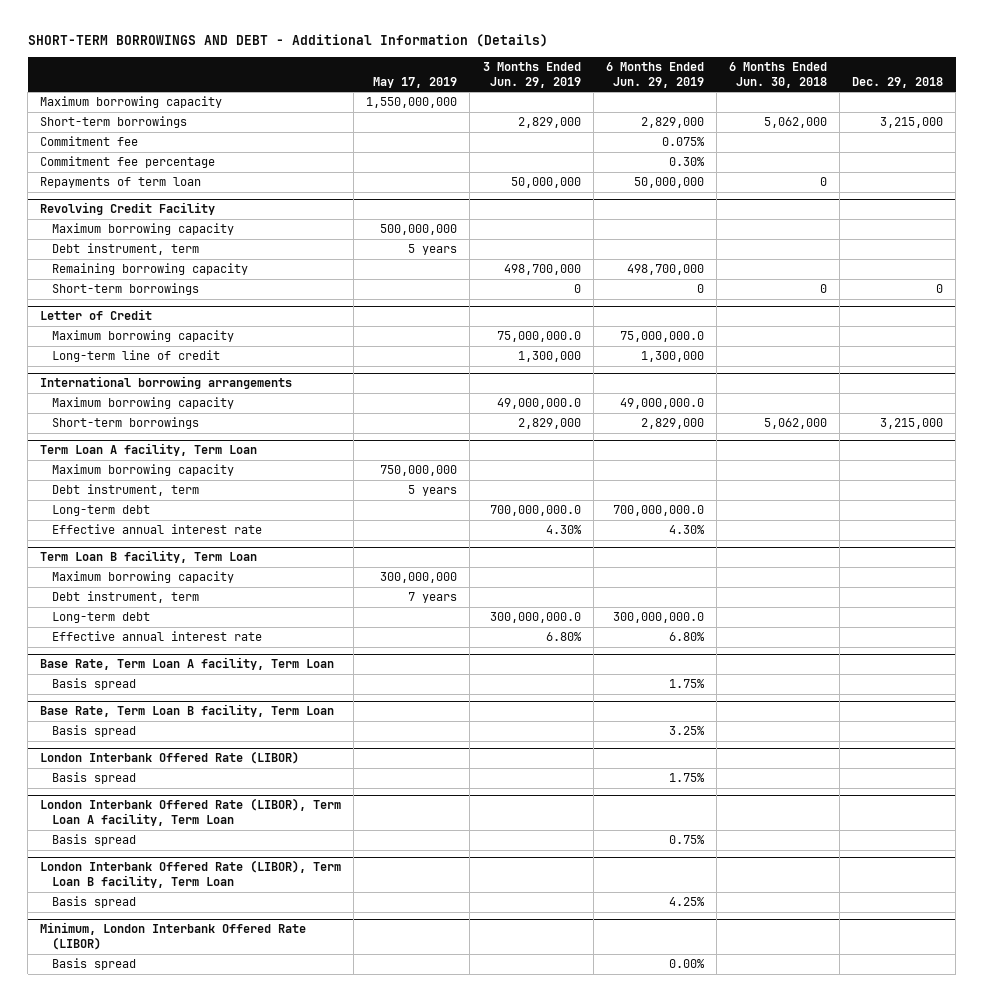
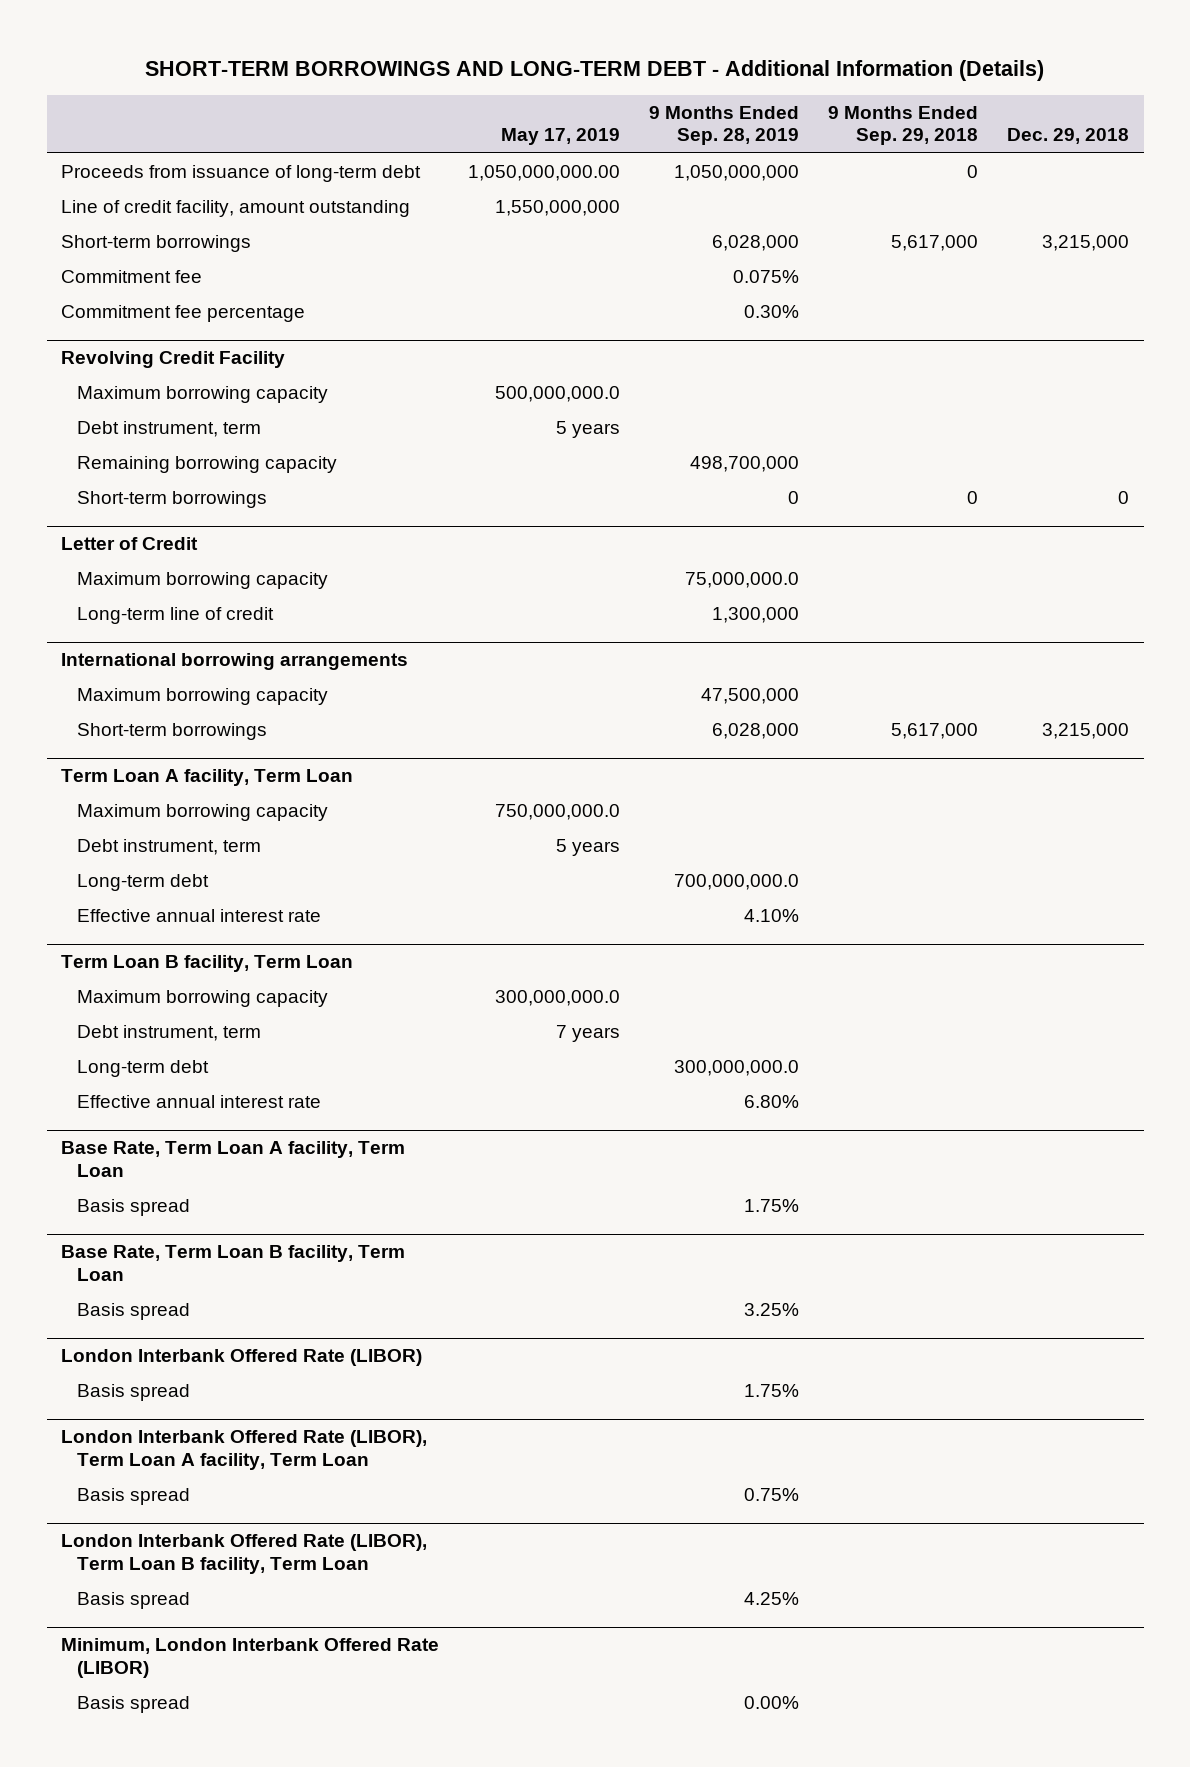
[27,34,548,48] SHORT-TERM BORROWINGS AND DEBT - Additional Information (Details) -> [145,60,1045,82] SHORT-TERM BORROWINGS AND LONG-TERM DEBT - Additional Information (Details)
[482,61,581,88] 3 Months Ended Jun. 29, 2019 -> none
[605,61,704,88] 6 Months Ended Jun. 29, 2019 -> none
[728,61,827,88] 6 Months Ended Jun. 30, 2018 -> none
none -> [649,105,800,146] 9 Months Ended Sep. 28, 2019
none -> [828,105,979,146] 9 Months Ended Sep. 29, 2018
none -> [61,165,422,183] Proceeds from issuance of long-term debt
[40,95,223,108] Maximum borrowing capacity -> [61,200,411,218] Line of credit facility, amount outstanding
[40,176,202,188] Repayments of term loan -> none
[380,223,458,235] 500,000,000 -> [495,386,621,403] 500,000,000.0
[380,464,458,476] 750,000,000 -> [495,804,621,821] 750,000,000.0
[380,571,458,583] 300,000,000 -> [495,990,621,1007] 300,000,000.0

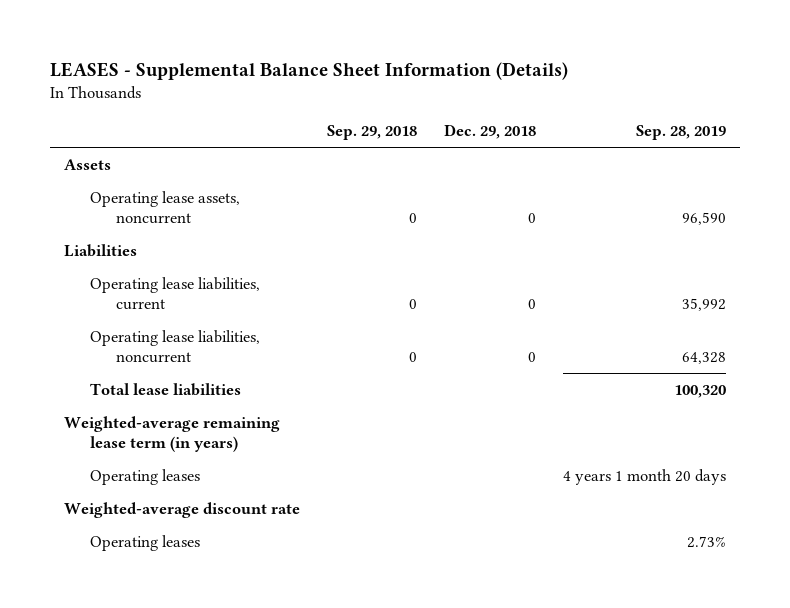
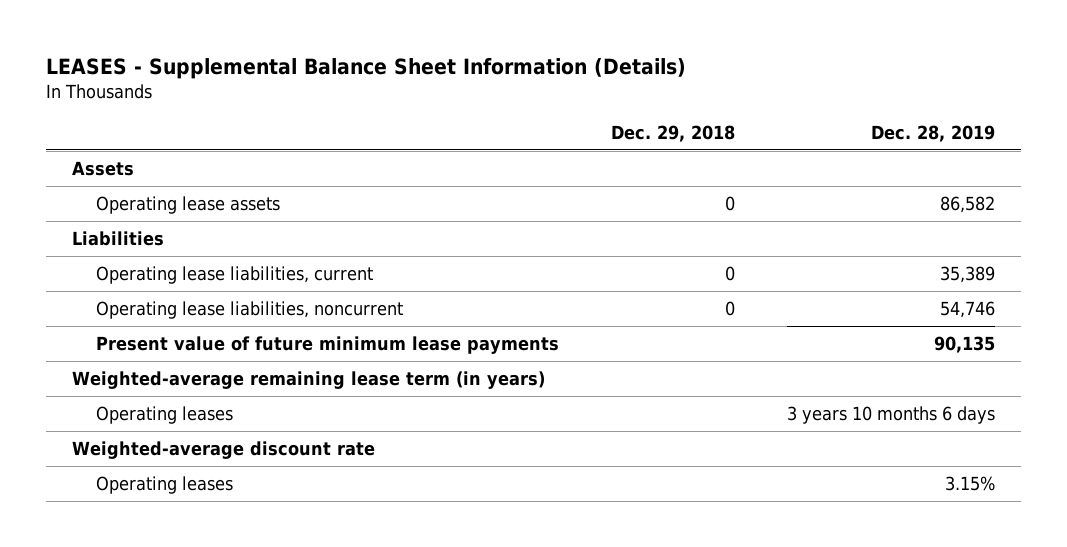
[327,125,418,141] Sep. 29, 2018 -> none
[636,125,727,141] Sep. 28, 2019 -> none
none -> [870,125,995,143] Dec. 28, 2019
[89,190,240,224] Operating lease assets, noncurrent -> [96,195,281,214] Operating lease assets
[89,382,241,396] Total lease liabilities -> [96,335,560,354] Present value of future minimum lease payments

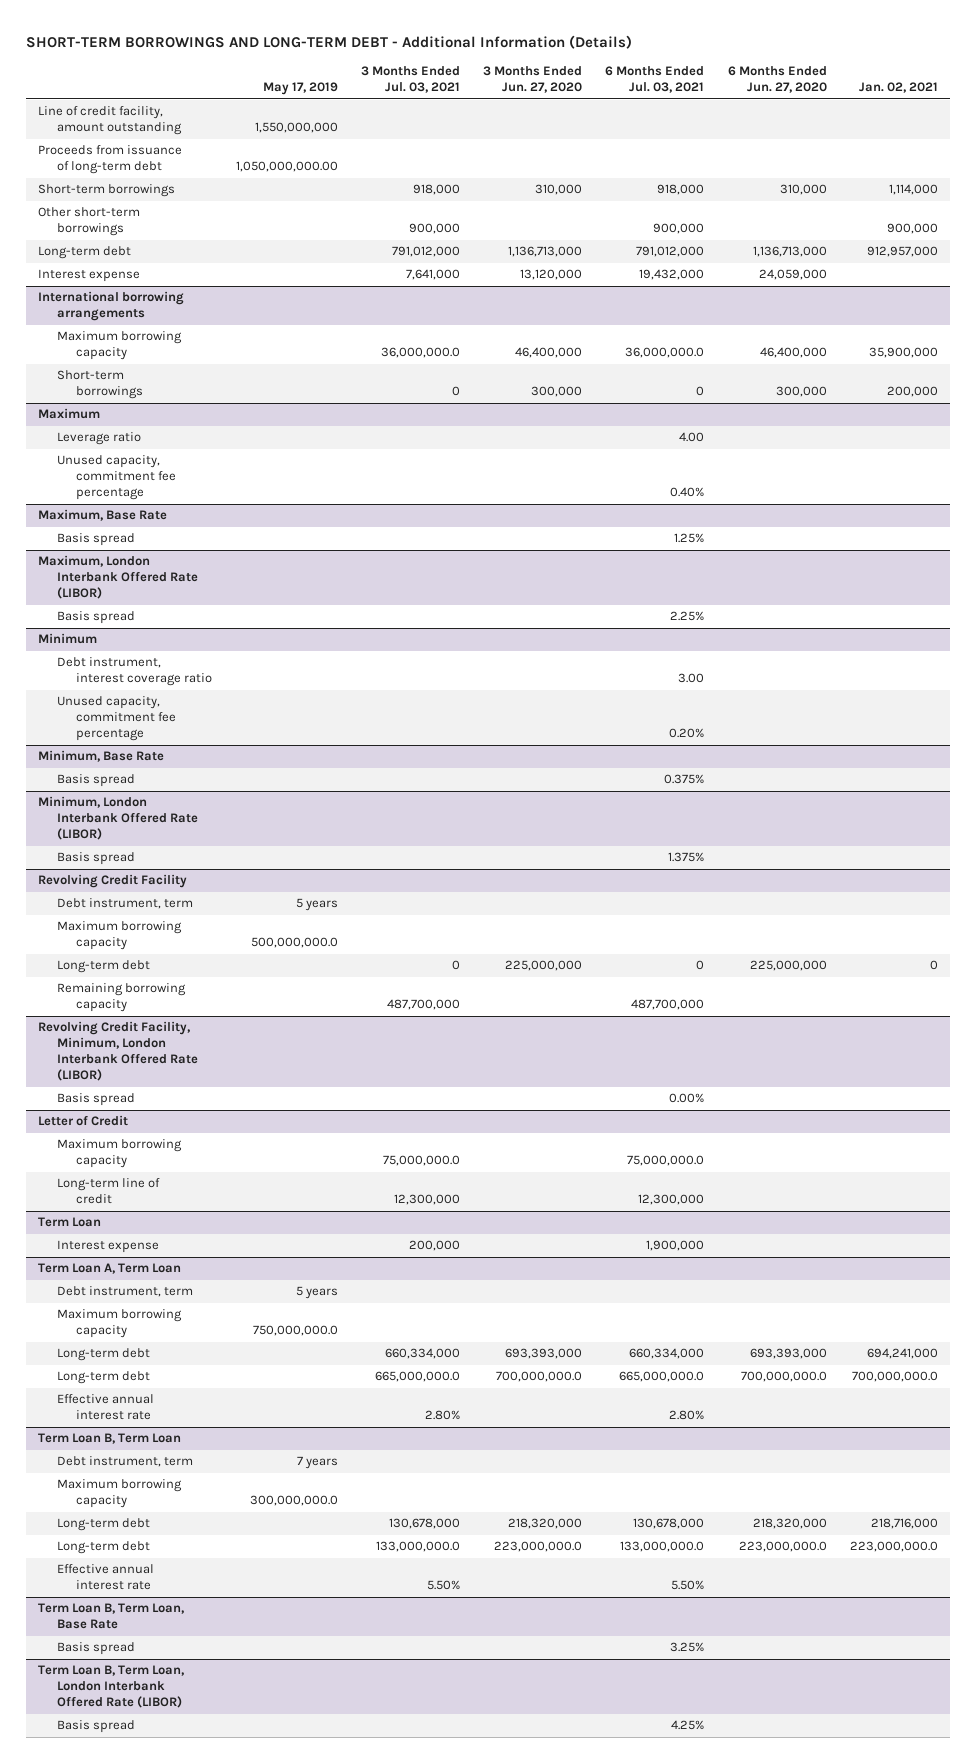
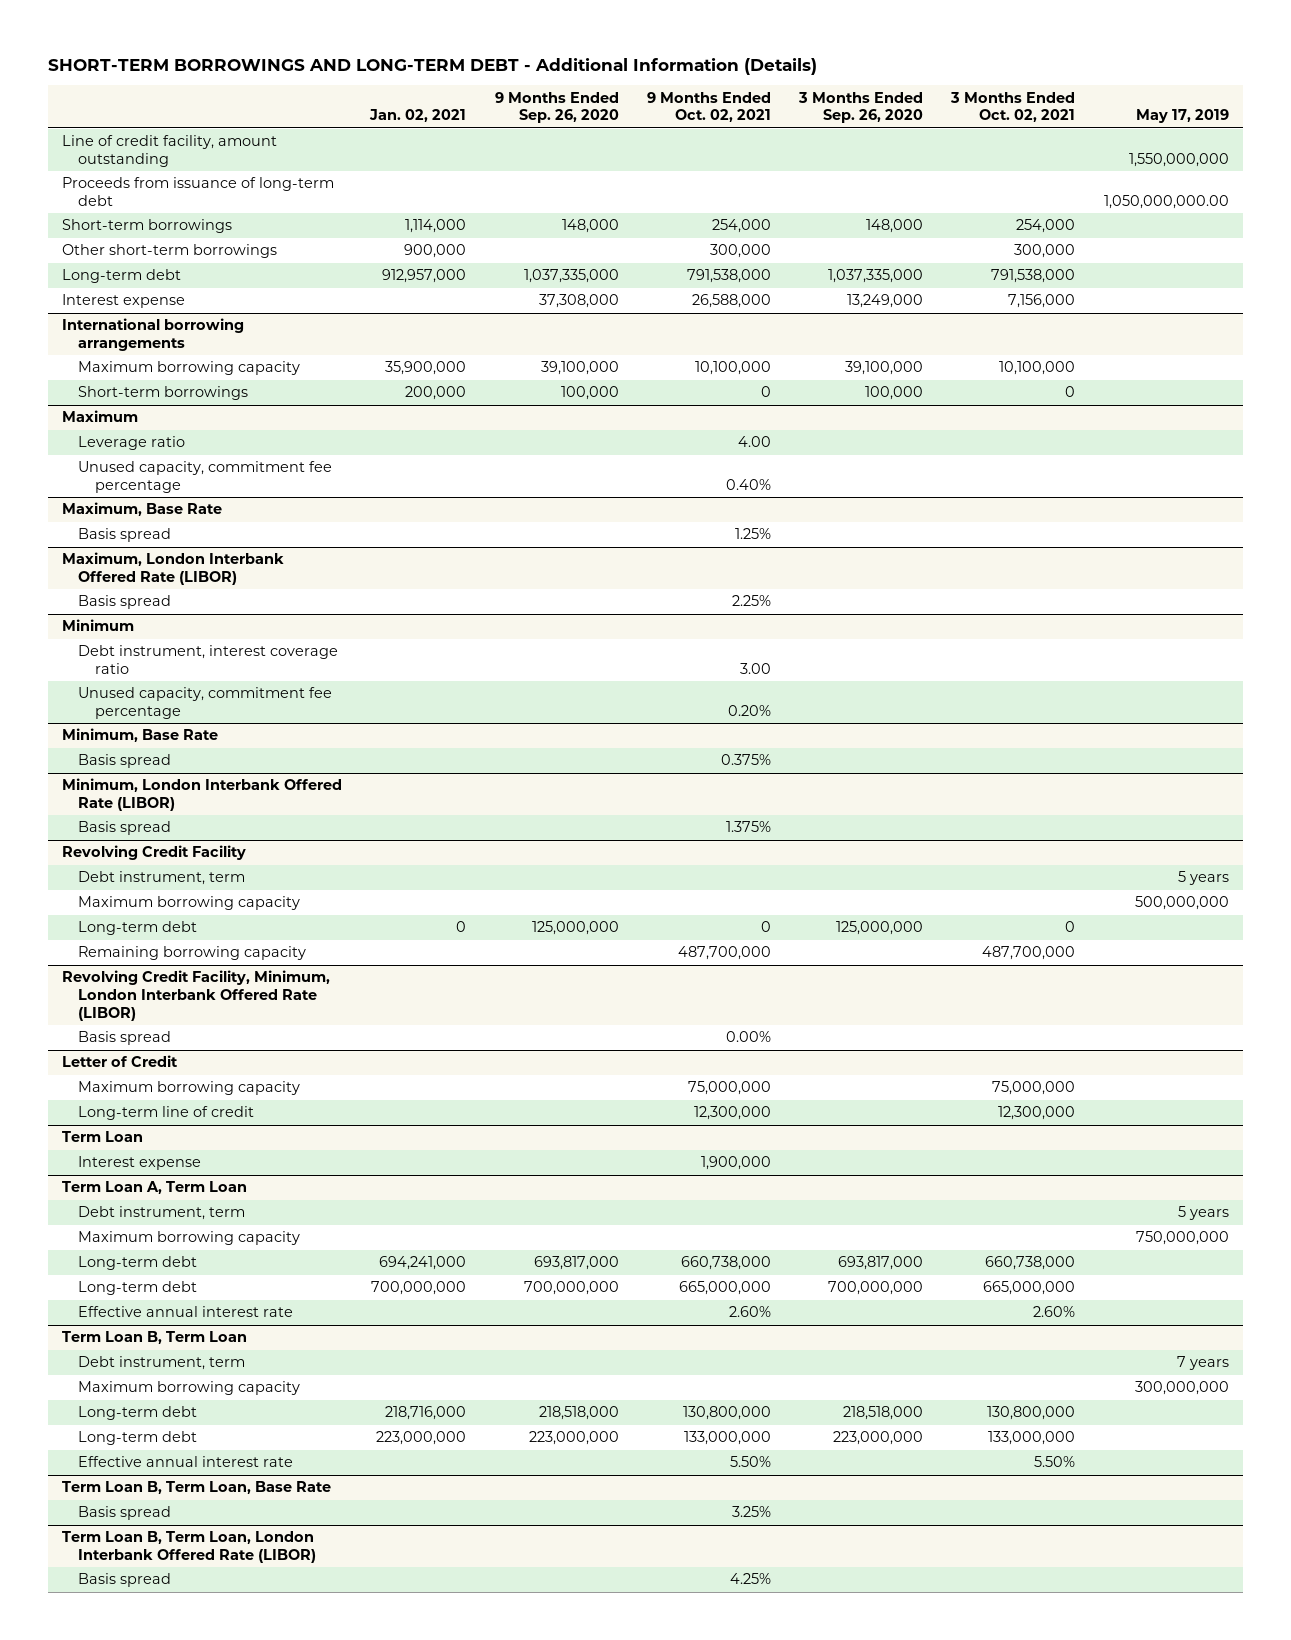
[360,66,460,94] 3 Months Ended Jul. 03, 2021 -> none
[483,66,583,94] 3 Months Ended Jun. 27, 2020 -> none
[605,66,705,94] 6 Months Ended Jul. 03, 2021 -> none
[727,66,827,94] 6 Months Ended Jun. 27, 2020 -> none
none -> [494,91,619,124] 9 Months Ended Sep. 26, 2020
none -> [646,91,771,123] 9 Months Ended Oct. 02, 2021
none -> [798,91,924,124] 3 Months Ended Sep. 26, 2020
none -> [950,91,1076,123] 3 Months Ended Oct. 02, 2021
[250,937,338,949] 500,000,000.0 -> [1134,896,1229,911] 500,000,000
[252,1325,338,1337] 750,000,000.0 -> [1135,1231,1229,1246] 750,000,000
[851,1371,938,1383] 700,000,000.0 -> [371,1281,467,1296] 700,000,000
[249,1495,338,1507] 300,000,000.0 -> [1134,1381,1229,1396] 300,000,000
[849,1541,938,1553] 223,000,000.0 -> [376,1431,467,1446] 223,000,000

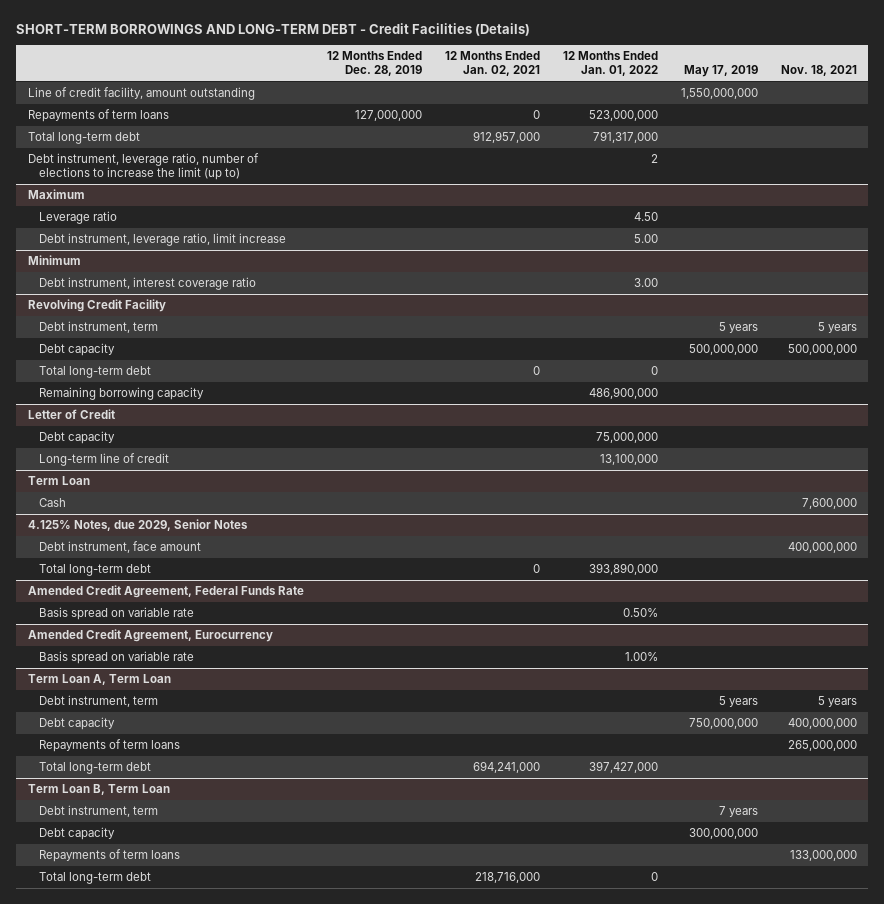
[47,57,817,75] SHORT-TERM BORROWINGS AND LONG-TERM DEBT - Additional Information (Details) -> [16,22,531,36] SHORT-TERM BORROWINGS AND LONG-TERM DEBT - Credit Facilities (Details)
[369,109,467,123] Jan. 02, 2021 -> none
[494,91,619,124] 9 Months Ended Sep. 26, 2020 -> none
[646,91,771,123] 9 Months Ended Oct. 02, 2021 -> none
[798,91,924,124] 3 Months Ended Sep. 26, 2020 -> none
[950,91,1076,123] 3 Months Ended Oct. 02, 2021 -> none
none -> [326,50,422,76] 12 Months Ended Dec. 28, 2019
none -> [444,50,540,76] 12 Months Ended Jan. 02, 2021
none -> [562,50,658,76] 12 Months Ended Jan. 01, 2022
none -> [780,64,857,76] Nov. 18, 2021
[61,177,334,207] Proceeds from issuance of long-term debt -> none
[61,219,232,234] Short-term borrowings -> none
[61,244,277,259] Other short-term borrowings -> none
[61,294,185,309] Interest expense -> none
[61,318,244,352] International borrowing arrangements -> none
[78,361,301,376] Maximum borrowing capacity -> none
[78,386,249,401] Short-term borrowings -> none
none -> [27,108,169,122] Repayments of term loans
[61,269,181,284] Long-term debt -> [27,131,140,144] Total long-term debt
none -> [27,152,259,180] Debt instrument, leverage ratio, number of elections to increase the limit (up to)
[78,461,333,494] Unused capacity, commitment fee percentage -> none
[61,502,222,517] Maximum, Base Rate -> none
[78,528,172,543] Basis spread -> none
[61,552,284,586] Maximum, London Interbank Offered Rate (LIBOR) -> none
[78,595,172,610] Basis spread -> none
none -> [39,232,287,246] Debt instrument, leverage ratio, limit increase
[78,687,333,720] Unused capacity, commitment fee percentage -> none
[61,728,218,743] Minimum, Base Rate -> none
[78,754,172,769] Basis spread -> none
[61,778,342,812] Minimum, London Interbank Offered Rate (LIBOR) -> none
[78,821,172,836] Basis spread -> none
[78,896,301,911] Maximum borrowing capacity -> [39,342,116,356] Debt capacity
[78,921,198,936] Long-term debt -> [39,365,152,378] Total long-term debt
[61,970,330,1021] Revolving Credit Facility, Minimum, London Interbank Offered Rate (LIBOR) -> none
[78,1031,172,1046] Basis spread -> none
[78,1081,301,1096] Maximum borrowing capacity -> [39,430,116,444] Debt capacity
[78,1156,202,1171] Interest expense -> none
none -> [39,497,67,507] Cash
none -> [27,518,248,531] 4.125% Notes, due 2029, Senior Notes
none -> [39,540,202,553] Debt instrument, face amount
none -> [39,563,152,576] Total long-term debt
none -> [27,584,304,598] Amended Credit Agreement, Federal Funds Rate
none -> [39,606,195,620] Basis spread on variable rate
none -> [27,628,273,642] Amended Credit Agreement, Eurocurrency
none -> [39,650,195,664] Basis spread on variable rate
[78,1281,198,1296] Long-term debt -> none
[78,1306,294,1318] Effective annual interest rate -> none
[78,1231,301,1246] Maximum borrowing capacity -> [39,716,116,730] Debt capacity
none -> [39,738,181,752] Repayments of term loans
[78,1256,198,1271] Long-term debt -> [39,761,152,774] Total long-term debt
[78,1431,198,1446] Long-term debt -> none
[78,1456,294,1468] Effective annual interest rate -> none
[61,1481,331,1495] Term Loan B, Term Loan, Base Rate -> none
[78,1506,172,1521] Basis spread -> none
[61,1531,317,1564] Term Loan B, Term Loan, London Interbank Offered Rate (LIBOR) -> none
[78,1573,172,1588] Basis spread -> none
[78,1381,301,1396] Maximum borrowing capacity -> [39,826,116,840] Debt capacity
none -> [39,848,181,862] Repayments of term loans
[78,1406,198,1421] Long-term debt -> [39,871,152,884] Total long-term debt

